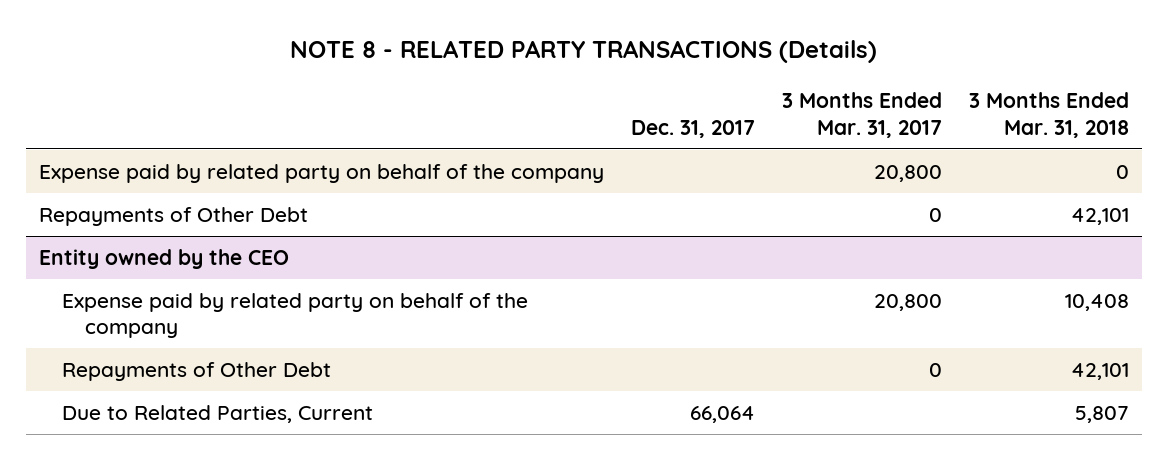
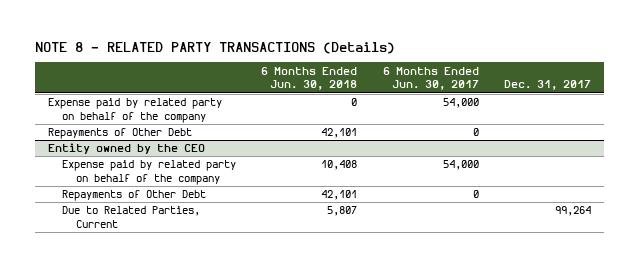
[781,92,942,138] 3 Months Ended Mar. 31, 2017 -> none
[968,92,1129,138] 3 Months Ended Mar. 31, 2018 -> none
none -> [261,66,358,91] 6 Months Ended Jun. 30, 2018
none -> [382,66,479,91] 6 Months Ended Jun. 30, 2017
[689,405,755,423] 66,064 -> [554,206,591,217] 99,264

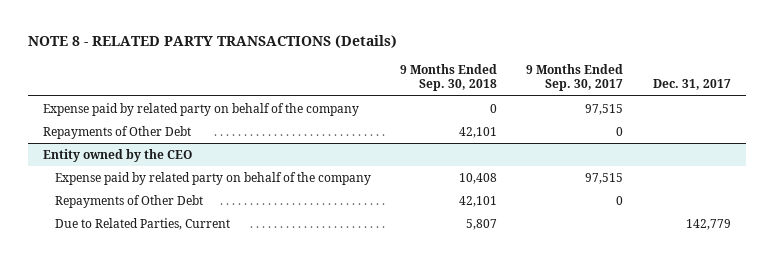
[261,66,358,91] 6 Months Ended Jun. 30, 2018 -> none
[382,66,479,91] 6 Months Ended Jun. 30, 2017 -> none
none -> [399,64,497,92] 9 Months Ended Sep. 30, 2018
none -> [526,64,624,92] 9 Months Ended Sep. 30, 2017
[554,206,591,217] 99,264 -> [685,218,731,230] 142,779

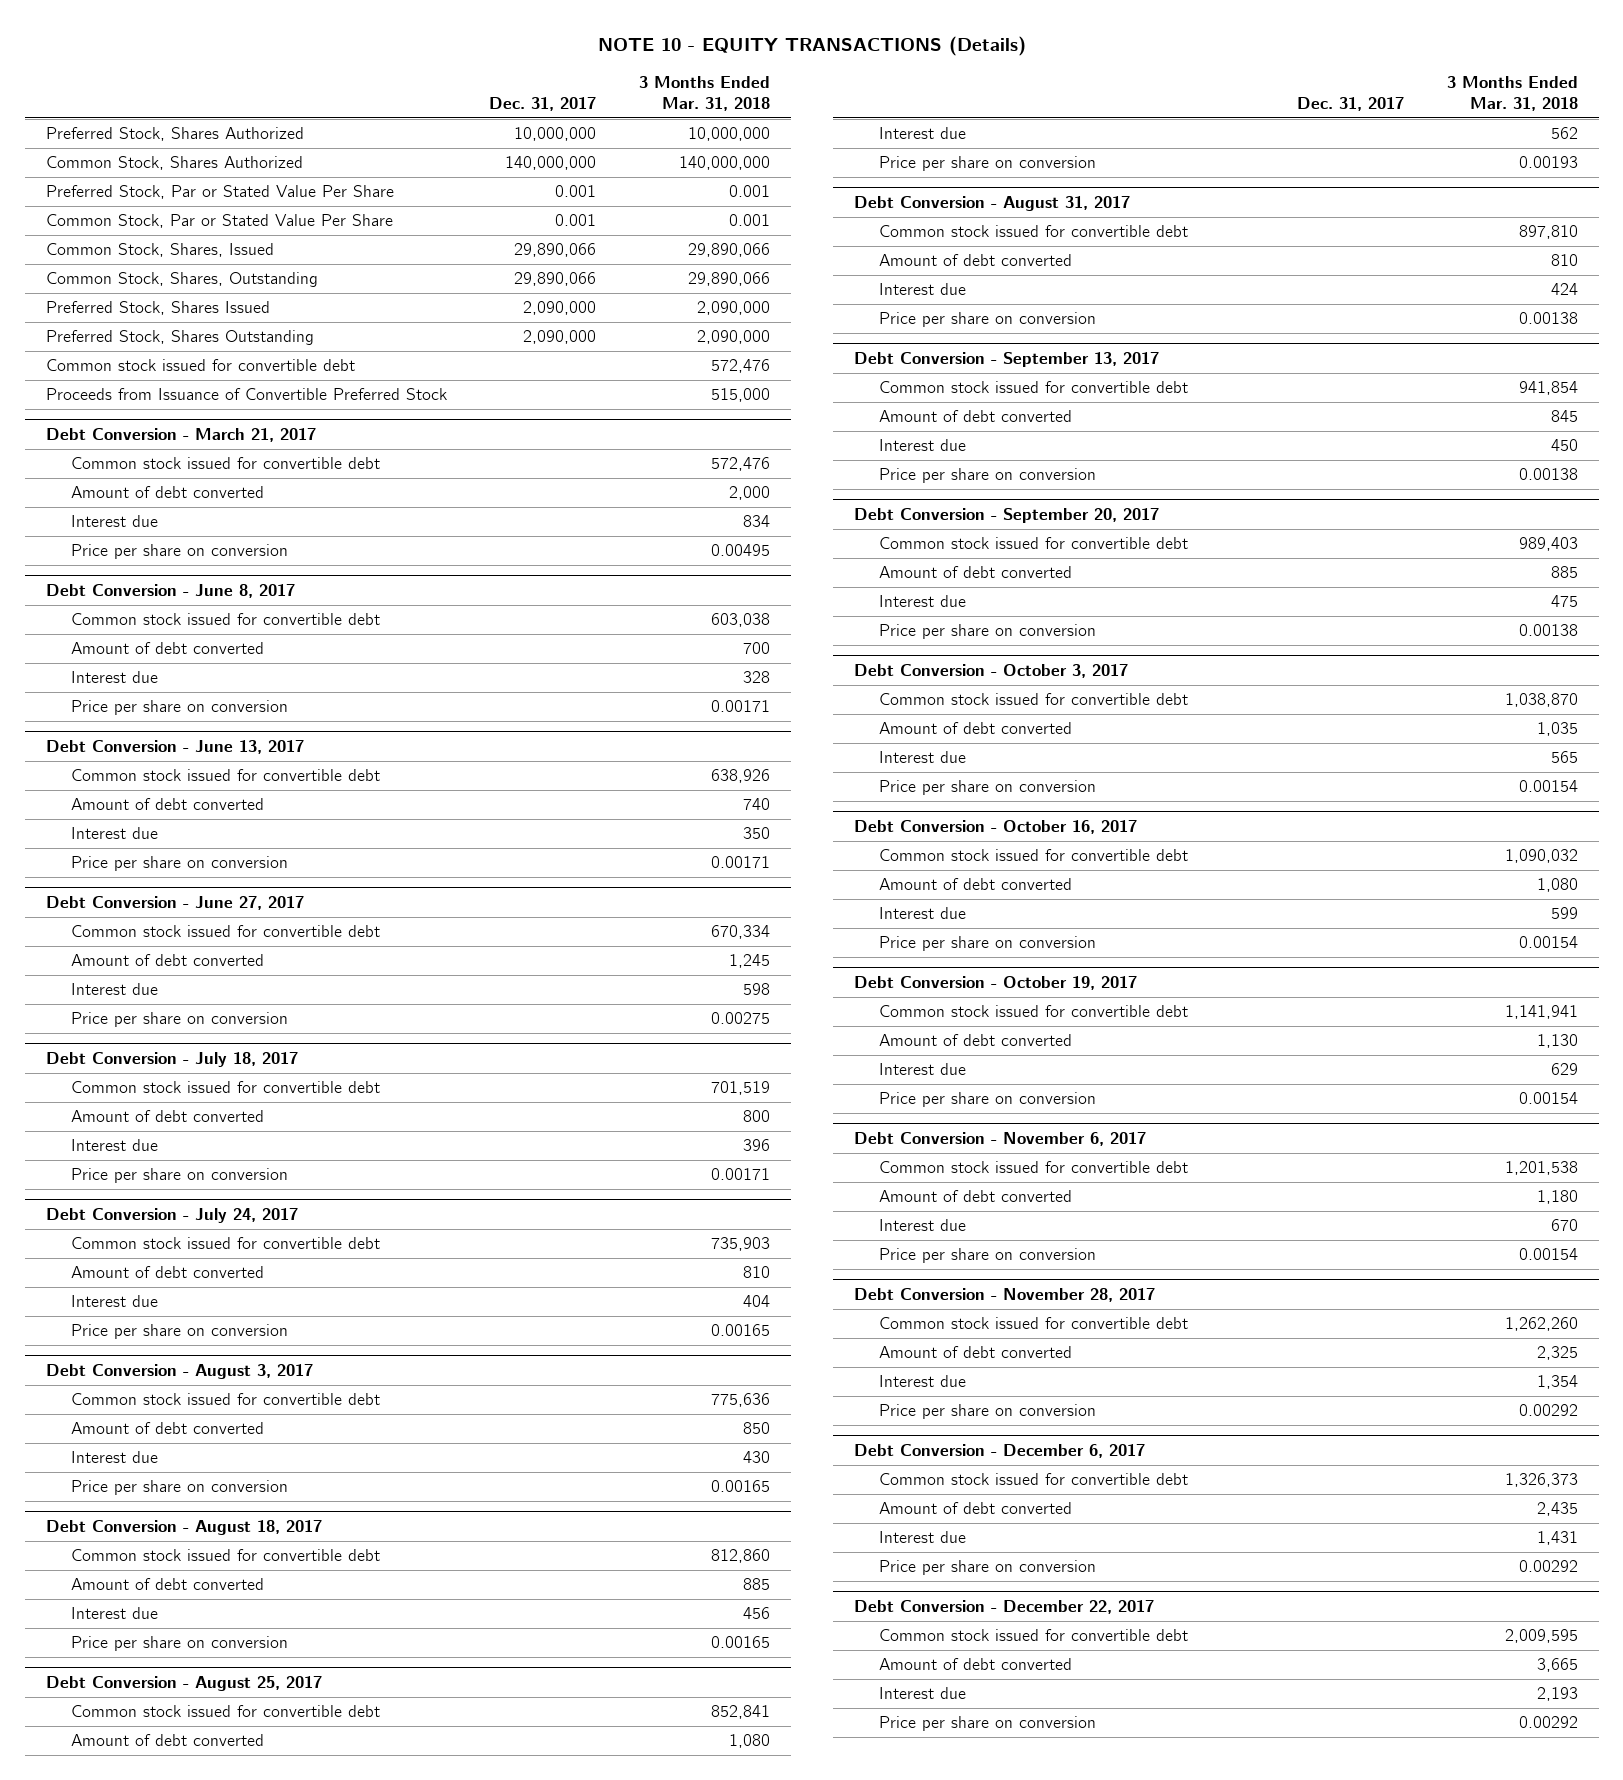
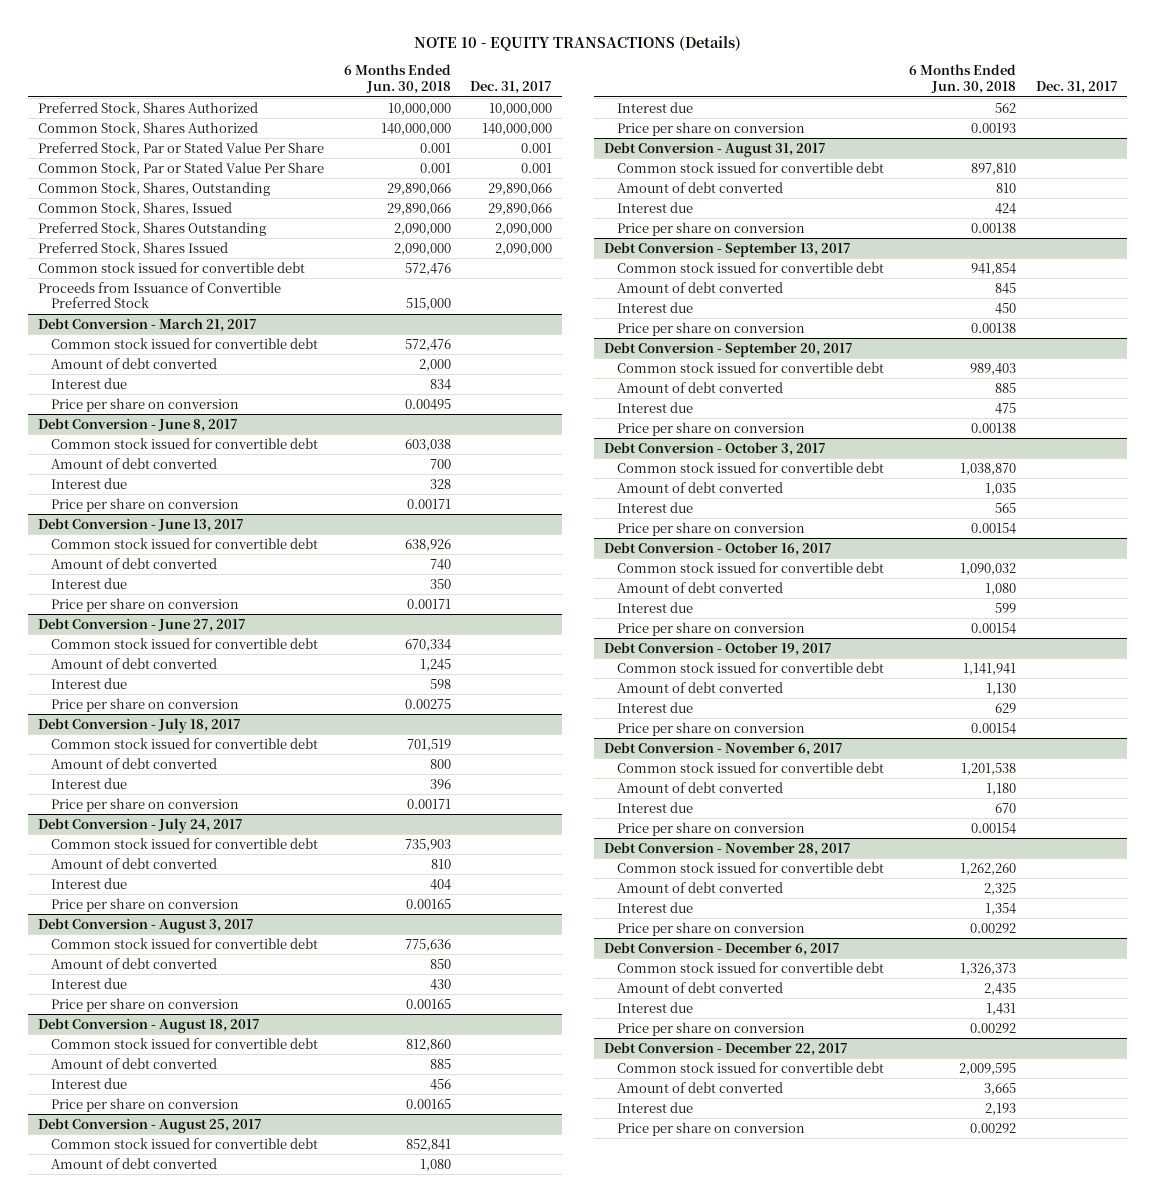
[638,75,770,112] 3 Months Ended Mar. 31, 2018 -> none
none -> [343,64,451,95] 6 Months Ended Jun. 30, 2018
[45,243,274,258] Common Stock, Shares, Issued -> [37,201,232,215] Common Stock, Shares, Issued
[45,301,270,316] Preferred Stock, Shares Issued -> [37,241,228,255] Preferred Stock, Shares Issued

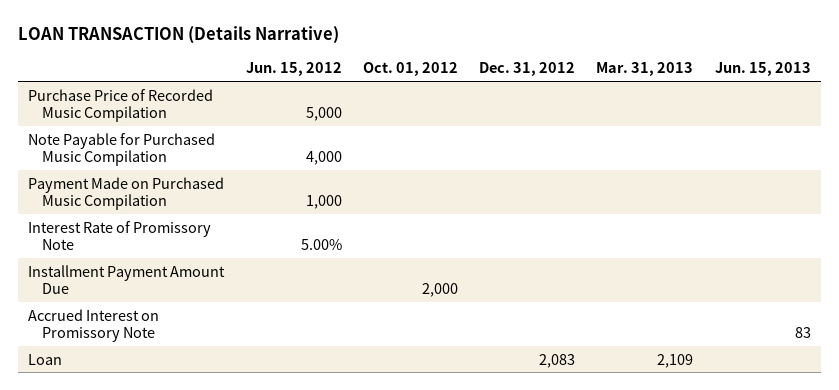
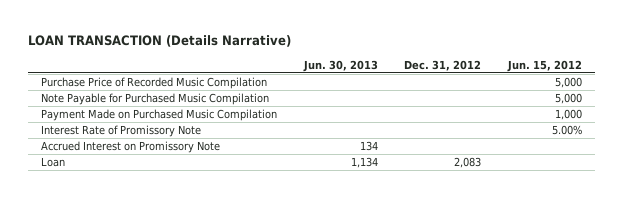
[362,62,458,77] Oct. 01, 2012 -> none
[596,62,694,77] Mar. 31, 2013 -> none
[714,62,811,77] Jun. 15, 2013 -> none
none -> [302,59,378,72] Jun. 30, 2013
[305,150,342,165] 4,000 -> [555,93,583,105] 5,000
[28,264,226,294] Installment Payment Amount Due -> none

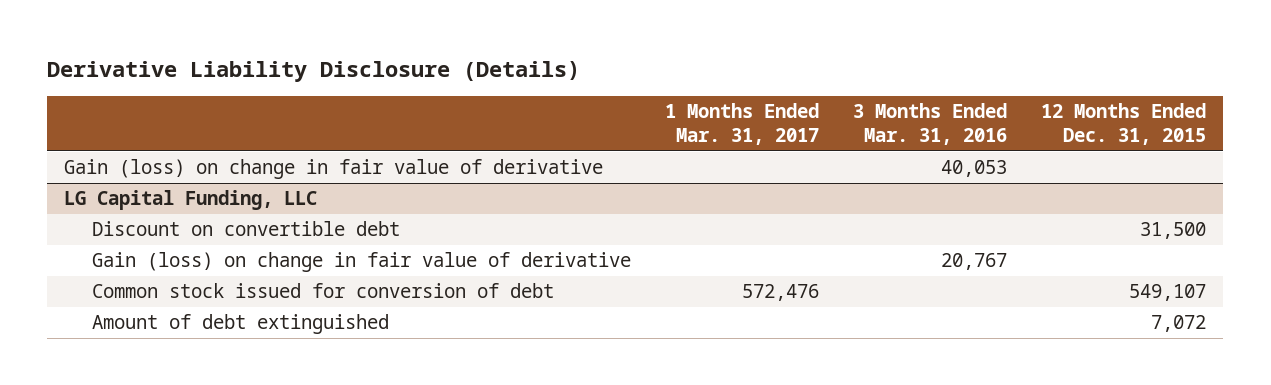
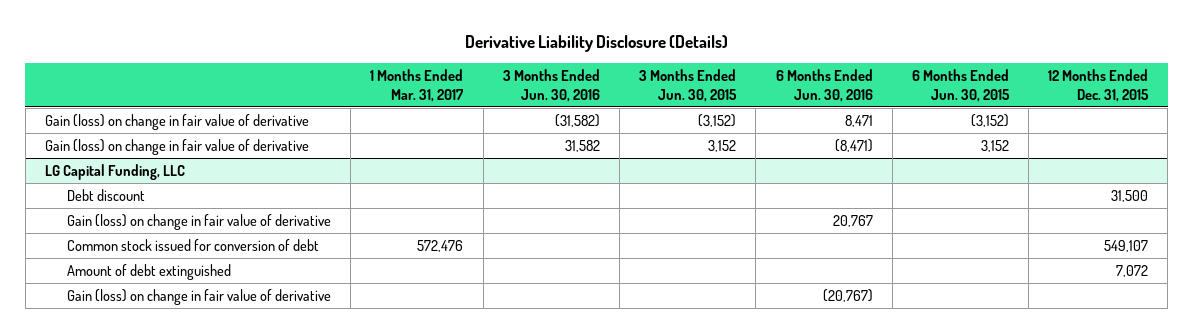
[853,102,1008,146] 3 Months Ended Mar. 31, 2016 -> none
none -> [502,68,600,102] 3 Months Ended Jun. 30, 2016
none -> [639,68,738,102] 3 Months Ended Jun. 30, 2015
none -> [775,68,873,102] 6 Months Ended Jun. 30, 2016
none -> [911,68,1010,102] 6 Months Ended Jun. 30, 2015
none -> [45,138,310,155] Gain (loss) on change in fair value of derivative
[92,221,401,237] Discount on convertible debt -> [67,188,146,201] Debt discount
none -> [67,288,332,305] Gain (loss) on change in fair value of derivative

